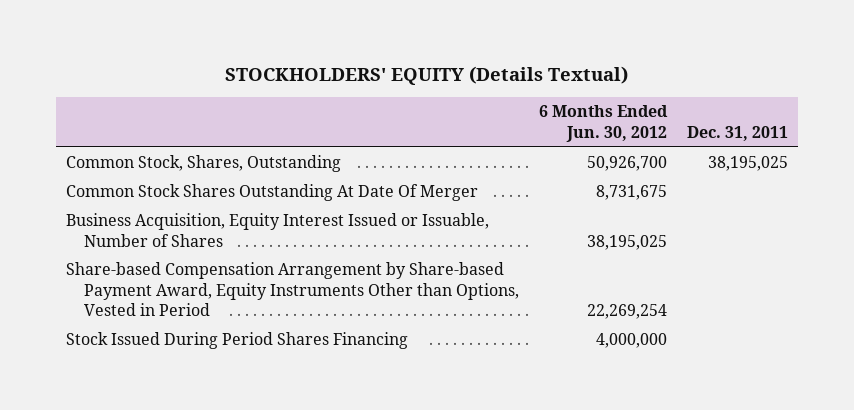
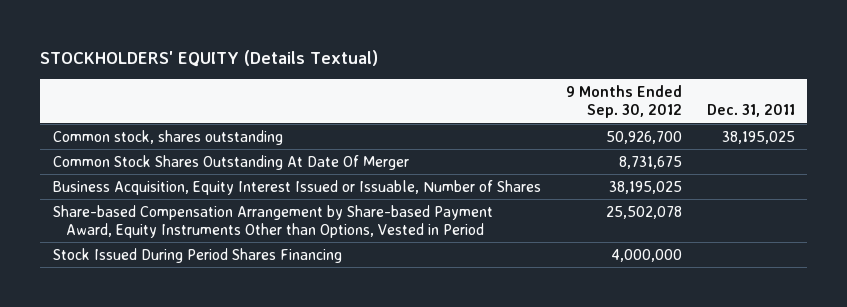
[538,105,668,142] 6 Months Ended Jun. 30, 2012 -> none
none -> [565,85,682,119] 9 Months Ended Sep. 30, 2012
[65,155,341,173] Common Stock, Shares, Outstanding -> [52,129,283,145] Common stock, shares outstanding

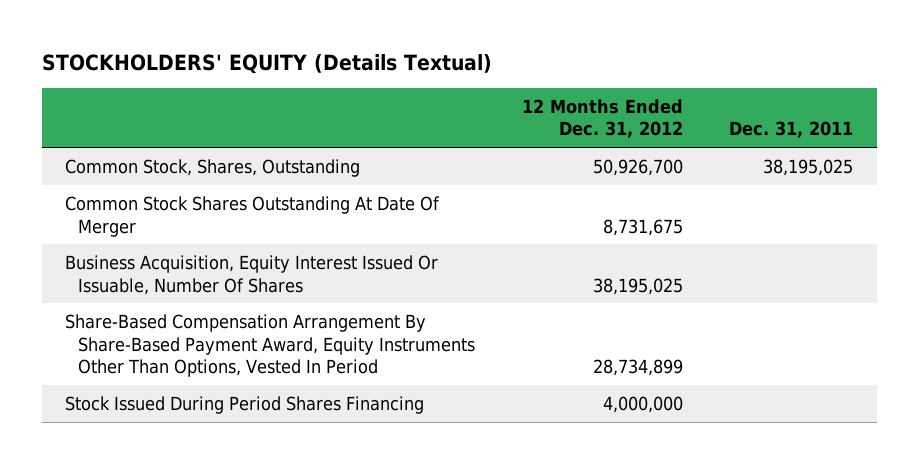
[565,85,682,119] 9 Months Ended Sep. 30, 2012 -> none
none -> [521,98,683,139] 12 Months Ended Dec. 31, 2012
[52,129,283,145] Common stock, shares outstanding -> [64,158,360,177] Common Stock, Shares, Outstanding
[52,179,541,195] Business Acquisition, Equity Interest Issued or Issuable, Number of Shares -> [64,254,438,295] Business Acquisition, Equity Interest Issued Or Issuable, Number Of Shares
[52,204,493,238] Share-based Compensation Arrangement by Share-based Payment Award, Equity Instruments Other than Options, Vested in Period -> [64,313,475,378] Share-Based Compensation Arrangement By Share-Based Payment Award, Equity Instruments Other Than Options, Vested In Period

